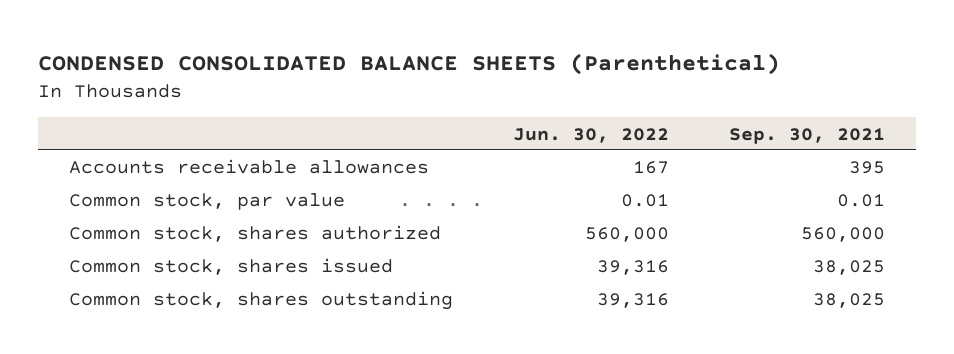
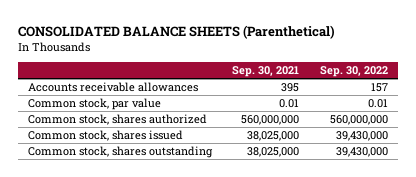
[38,52,781,75] CONDENSED CONSOLIDATED BALANCE SHEETS (Parenthetical) -> [18,24,336,39] CONSOLIDATED BALANCE SHEETS (Parenthetical)
[512,127,669,143] Jun. 30, 2022 -> none
none -> [319,66,388,78] Sep. 30, 2022
[801,227,886,243] 560,000 -> [241,115,300,126] 560,000,000
[813,260,886,276] 38,025 -> [247,131,300,142] 38,025,000
[813,293,886,309] 38,025 -> [247,147,300,158] 38,025,000

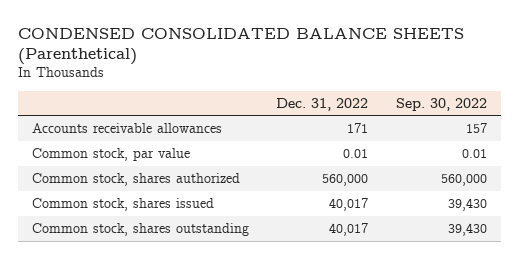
[18,24,336,39] CONSOLIDATED BALANCE SHEETS (Parenthetical) -> [17,27,464,66] CONDENSED CONSOLIDATED BALANCE SHEETS (Parenthetical)
[232,66,300,78] Sep. 30, 2021 -> none
none -> [276,97,369,111] Dec. 31, 2022
[329,115,388,126] 560,000,000 -> [441,173,488,186] 560,000
[335,131,388,142] 39,430,000 -> [448,197,488,211] 39,430
[335,147,388,158] 39,430,000 -> [448,222,488,236] 39,430

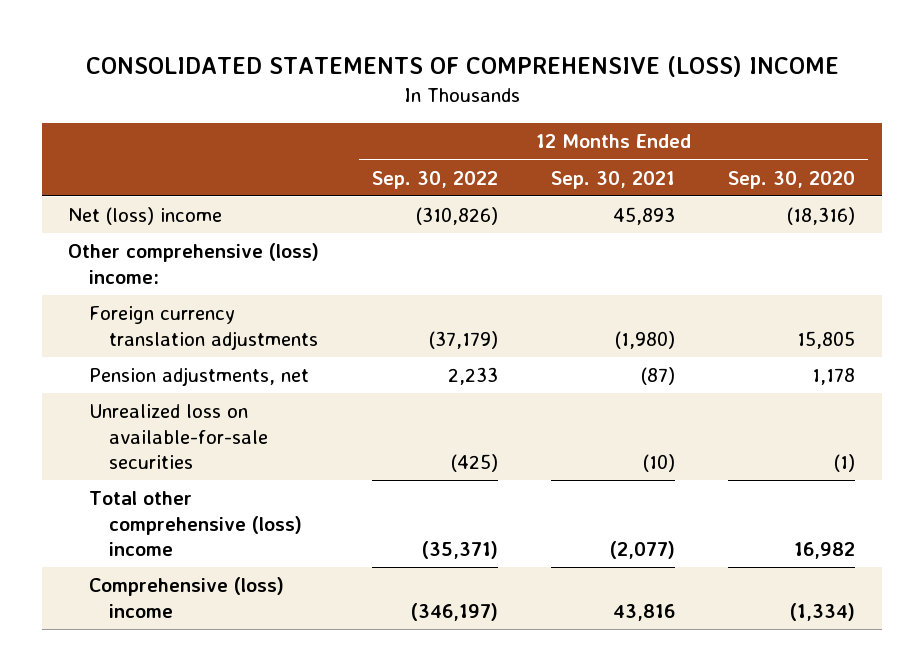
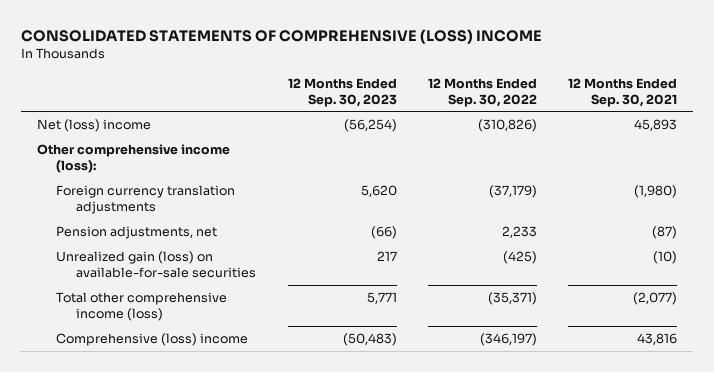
[728,170,856,189] Sep. 30, 2020 -> none
none -> [287,77,397,107] 12 Months Ended Sep. 30, 2023
[68,243,320,284] Other comprehensive (loss) income: -> [36,143,230,174] Other comprehensive income (loss):
[88,404,268,470] Unrealized loss on available-for-sale securities -> [56,250,257,279] Unrealized gain (loss) on available-for-sale securities
[88,491,302,557] Total other comprehensive (loss) income -> [56,291,228,322] Total other comprehensive income (loss)

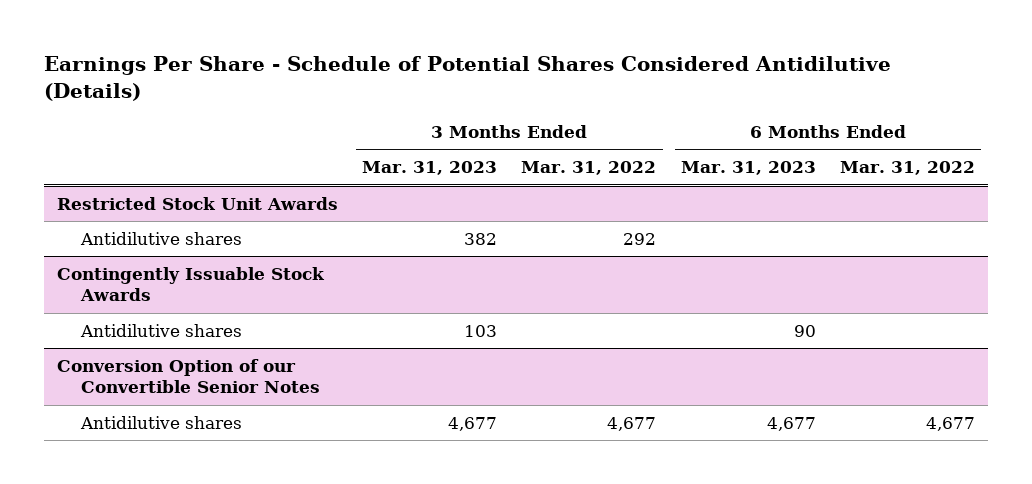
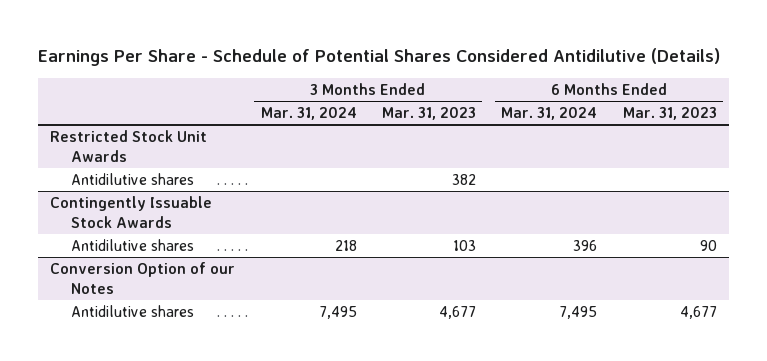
[521,161,657,176] Mar. 31, 2022 -> none
[840,161,976,176] Mar. 31, 2022 -> none
none -> [260,107,357,121] Mar. 31, 2024
none -> [501,107,598,121] Mar. 31, 2024
[56,358,320,394] Conversion Option of our Convertible Senior Notes -> [50,262,236,294] Conversion Option of our Notes

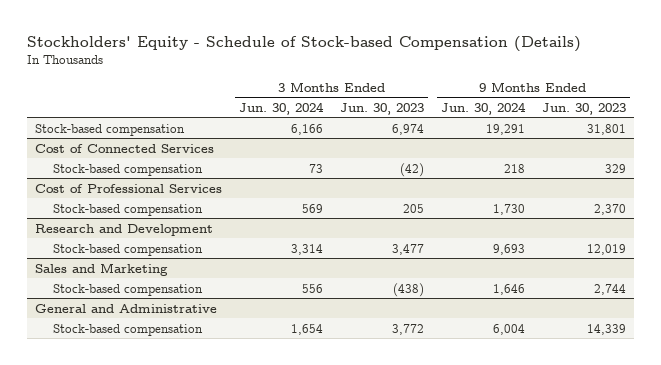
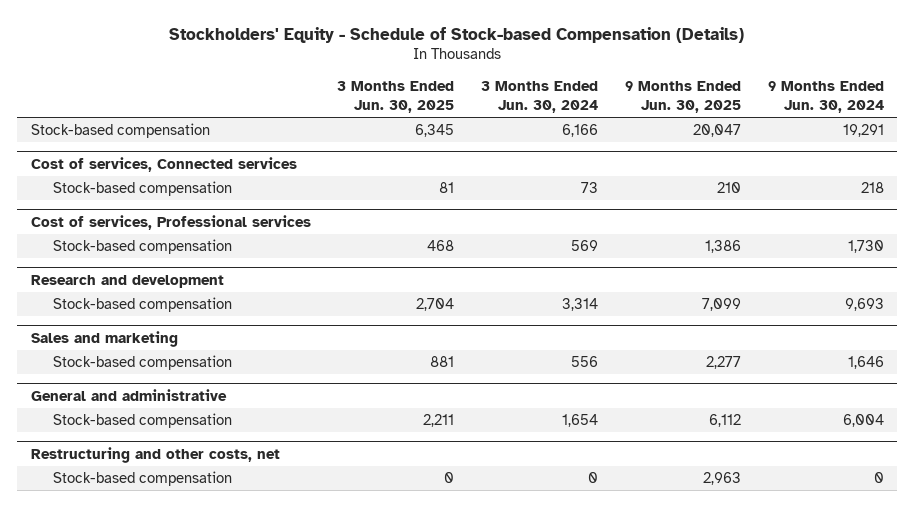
[340,102,425,115] Jun. 30, 2023 -> none
[541,102,626,115] Jun. 30, 2023 -> none
none -> [337,81,455,113] 3 Months Ended Jun. 30, 2025
none -> [624,81,741,113] 9 Months Ended Jun. 30, 2025
[35,143,215,153] Cost of Connected Services -> [30,156,297,172] Cost of services, Connected services
[35,183,223,193] Cost of Professional Services -> [30,214,311,230] Cost of services, Professional services
[35,223,214,236] Research and Development -> [30,274,224,288] Research and development
[35,262,169,276] Sales and Marketing -> [30,330,178,347] Sales and marketing
[35,303,218,313] General and Administrative -> [30,388,227,401] General and administrative
none -> [30,446,280,463] Restructuring and other costs, net
none -> [53,471,233,487] Stock-based compensation

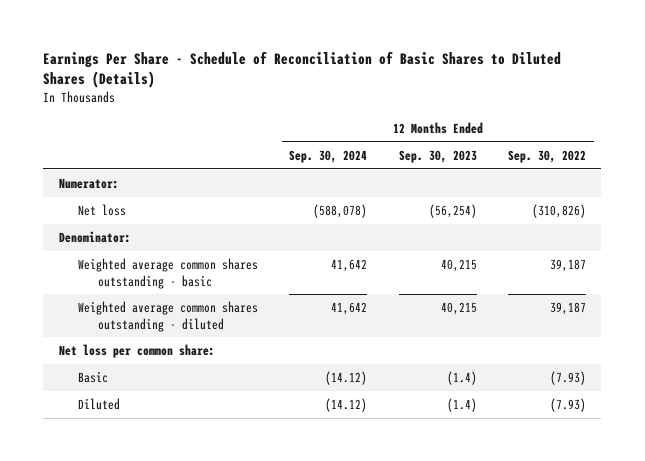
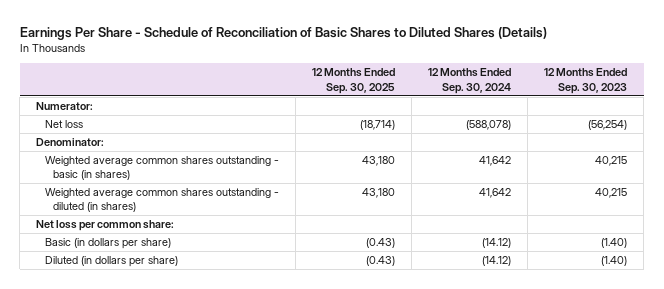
[507,149,586,163] Sep. 30, 2022 -> none
none -> [311,68,395,94] 12 Months Ended Sep. 30, 2025
[78,257,259,289] Weighted average common shares outstanding - basic -> [44,156,279,181] Weighted average common shares outstanding - basic (in shares)
[78,300,259,332] Weighted average common shares outstanding - diluted -> [44,188,279,213] Weighted average common shares outstanding - diluted (in shares)
[78,370,109,383] Basic -> [44,238,171,250] Basic (in dollars per share)
[446,370,477,385] (1.4) -> [601,238,628,249] (1.40)
[78,397,121,410] Diluted -> [44,256,178,268] Diluted (in dollars per share)
[446,397,477,412] (1.4) -> [601,256,628,267] (1.40)

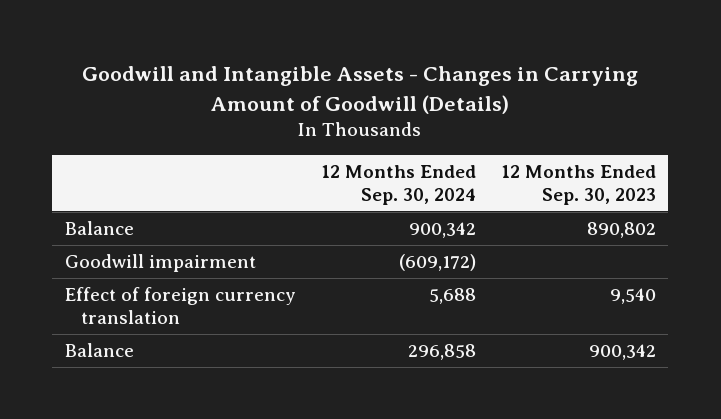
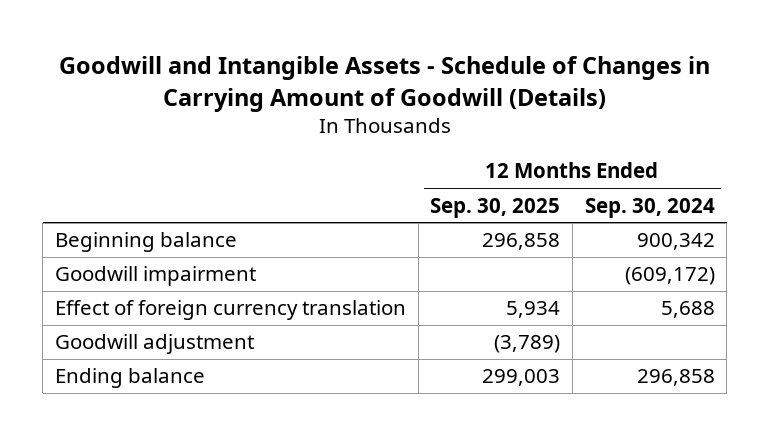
[82,66,639,114] Goodwill and Intangible Assets - Changes in Carrying Amount of Goodwill (Details) -> [58,56,710,112] Goodwill and Intangible Assets - Schedule of Changes in Carrying Amount of Goodwill (Details)
[500,164,656,205] 12 Months Ended Sep. 30, 2023 -> none
none -> [430,197,561,218] Sep. 30, 2025
[64,220,134,235] Balance -> [54,232,237,253] Beginning balance
none -> [54,334,254,355] Goodwill adjustment
[64,342,134,357] Balance -> [54,368,205,389] Ending balance

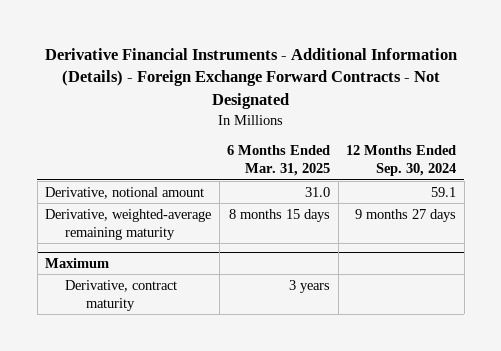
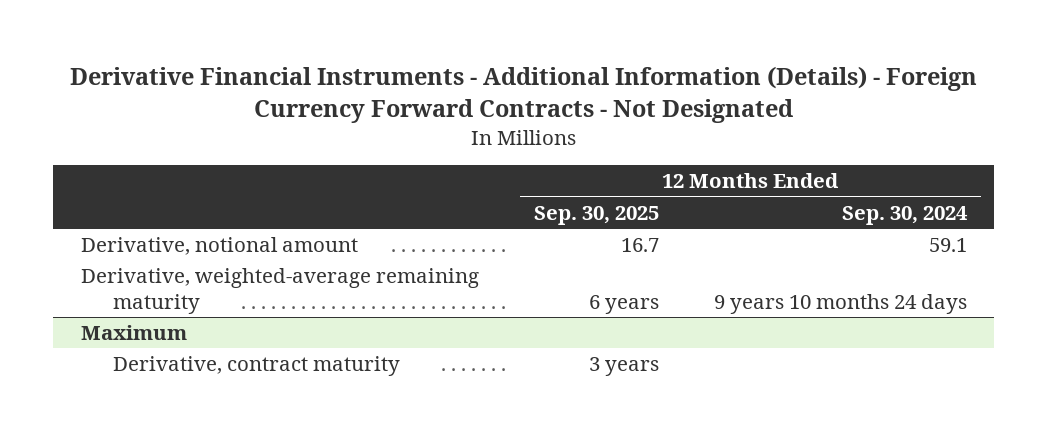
[44,47,457,109] Derivative Financial Instruments - Additional Information (Details) - Foreign Exchange Forward Contracts - Not Designated -> [69,66,977,123] Derivative Financial Instruments - Additional Information (Details) - Foreign Currency Forward Contracts - Not Designated
[227,144,331,177] 6 Months Ended Mar. 31, 2025 -> none
none -> [533,205,659,225] Sep. 30, 2025
[355,208,457,222] 9 months 27 days -> [713,294,967,315] 9 years 10 months 24 days

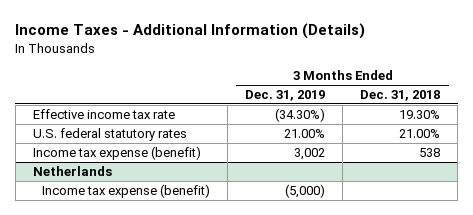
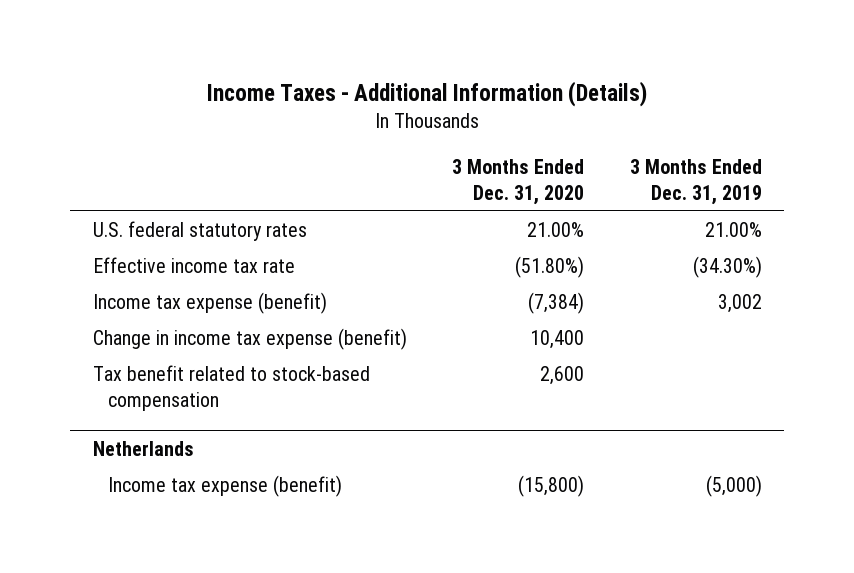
[360,90,441,102] Dec. 31, 2018 -> none
none -> [452,159,585,205] 3 Months Ended Dec. 31, 2020
[32,109,175,120] Effective income tax rate -> [92,257,295,274] Effective income tax rate
none -> [92,328,407,351] Change in income tax expense (benefit)
none -> [92,365,370,411] Tax benefit related to stock-based compensation

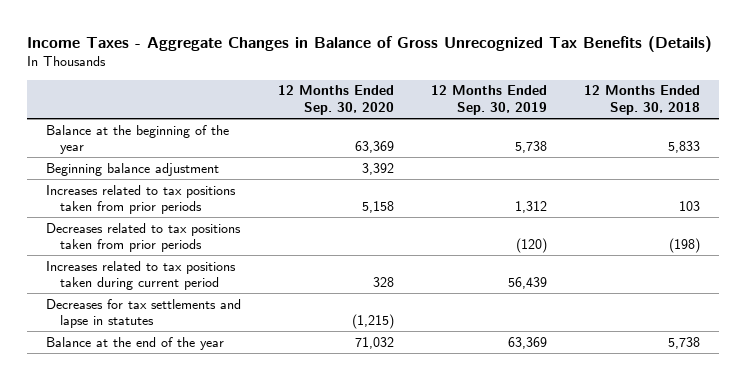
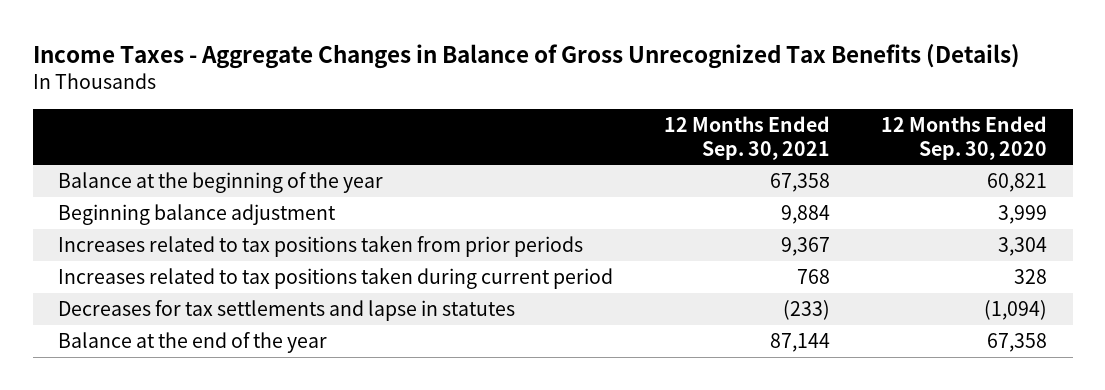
[431,85,548,115] 12 Months Ended Sep. 30, 2019 -> none
[584,85,701,115] 12 Months Ended Sep. 30, 2018 -> none
none -> [664,115,831,160] 12 Months Ended Sep. 30, 2021
[45,222,241,253] Decreases related to tax positions taken from prior periods -> none
[354,141,394,154] 63,369 -> [987,172,1048,192] 60,821
[361,162,394,175] 3,392 -> [998,204,1048,224] 3,999
[361,201,394,214] 5,158 -> [998,236,1048,256] 3,304
[351,314,394,330] (1,215) -> [984,299,1048,320] (1,094)
[354,336,394,349] 71,032 -> [987,332,1048,352] 67,358

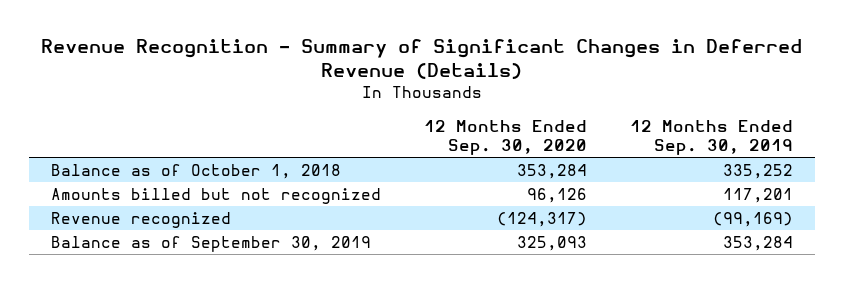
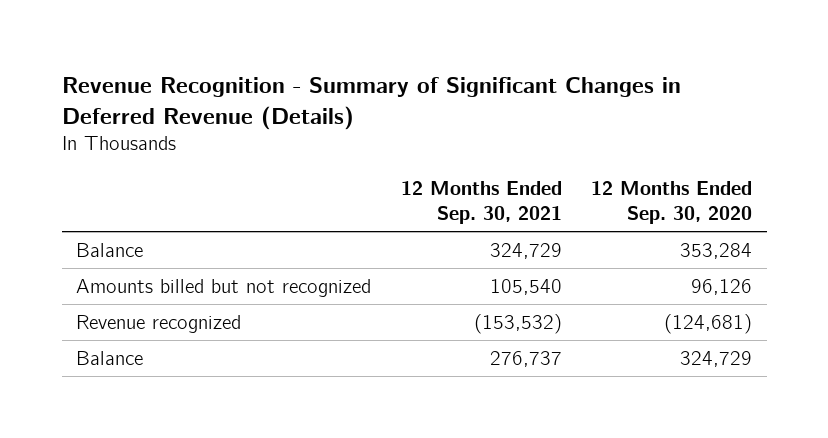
[630,119,794,156] 12 Months Ended Sep. 30, 2019 -> none
none -> [400,181,562,225] 12 Months Ended Sep. 30, 2021
[50,163,341,179] Balance as of October 1, 2018 -> [76,243,144,258] Balance
[50,235,371,252] Balance as of September 30, 2019 -> none
[496,211,587,227] (124,317) -> [664,314,753,335] (124,681)
none -> [76,351,144,366] Balance

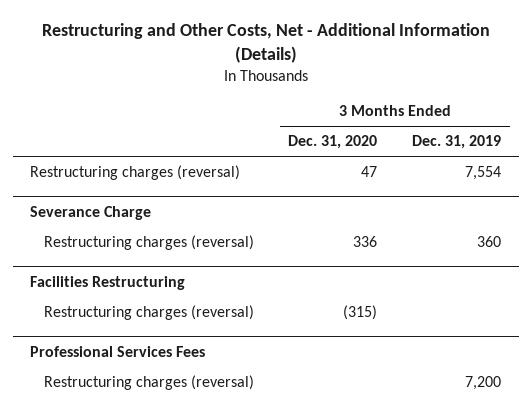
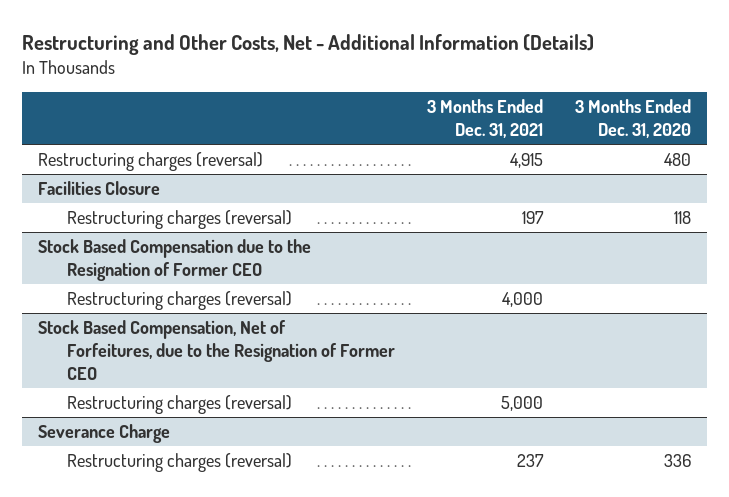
[412,135,502,150] Dec. 31, 2019 -> none
none -> [427,99,544,139] 3 Months Ended Dec. 31, 2021
[361,166,378,178] 47 -> [664,152,692,166] 480
none -> [38,180,161,195] Facilities Closure
none -> [66,209,292,229] Restructuring charges (reversal)
none -> [38,238,312,282] Stock Based Compensation due to the Resignation of Former CEO
none -> [66,290,292,310] Restructuring charges (reversal)
none -> [38,319,395,381] Stock Based Compensation, Net of Forfeitures, due to the Resignation of Former CEO
none -> [66,394,292,414] Restructuring charges (reversal)
[30,275,186,290] Facilities Restructuring -> none
[43,305,254,321] Restructuring charges (reversal) -> none
[30,345,206,357] Professional Services Fees -> none
[43,375,254,391] Restructuring charges (reversal) -> none

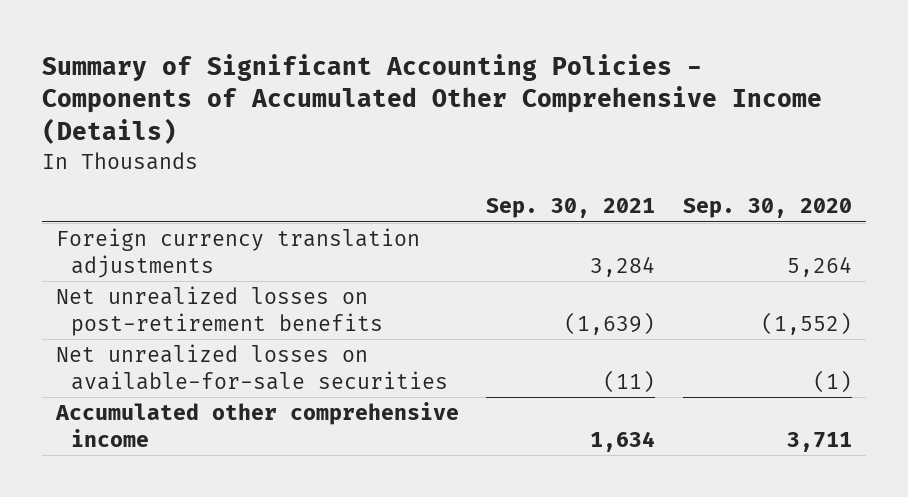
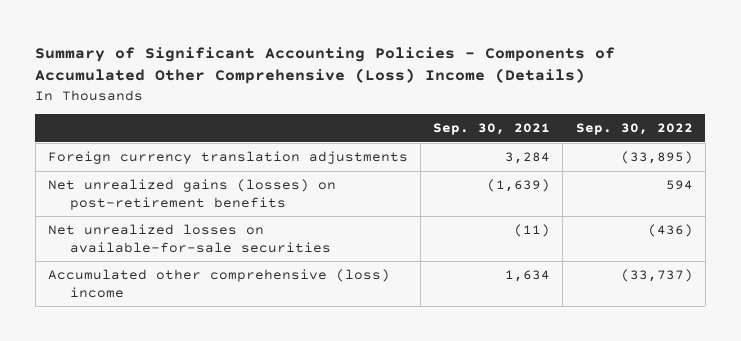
[42,53,823,145] Summary of Significant Accounting Policies - Components of Accumulated Other Comprehensive Income (Details) -> [35,46,616,85] Summary of Significant Accounting Policies - Components of Accumulated Other Comprehensive (Loss) Income (Details)
[682,197,852,218] Sep. 30, 2020 -> none
none -> [575,123,693,136] Sep. 30, 2022
[55,286,383,336] Net unrealized losses on post-retirement benefits -> [47,179,336,210] Net unrealized gains (losses) on post-retirement benefits
[54,402,459,447] Accumulated other comprehensive income -> [47,269,390,298] Accumulated other comprehensive (loss) income

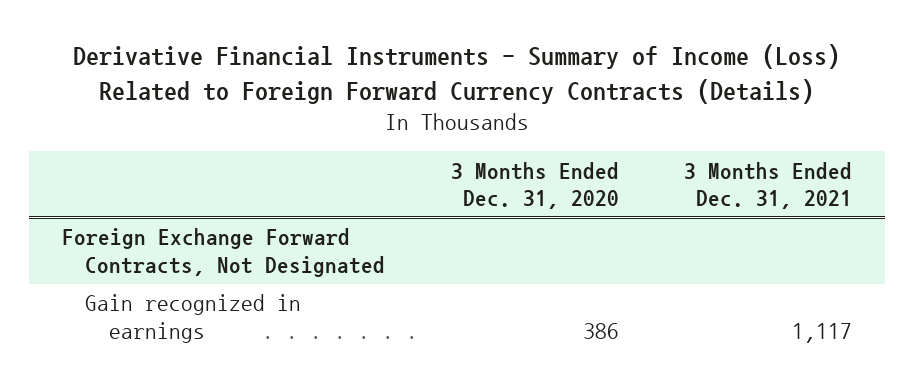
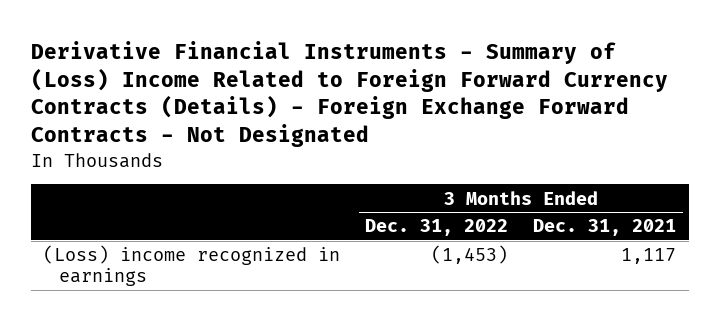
[72,43,840,104] Derivative Financial Instruments - Summary of Income (Loss) Related to Foreign Forward Currency Contracts (Details) -> [30,40,668,148] Derivative Financial Instruments - Summary of (Loss) Income Related to Foreign Forward Currency Contracts (Details) - Foreign Exchange Forward Contracts - Not Designated
[450,161,619,209] 3 Months Ended Dec. 31, 2020 -> none
none -> [365,219,509,237] Dec. 31, 2022
[61,228,386,277] Foreign Exchange Forward Contracts, Not Designated -> none
[85,294,302,343] Gain recognized in earnings -> [43,245,341,287] (Loss) income recognized in earnings

